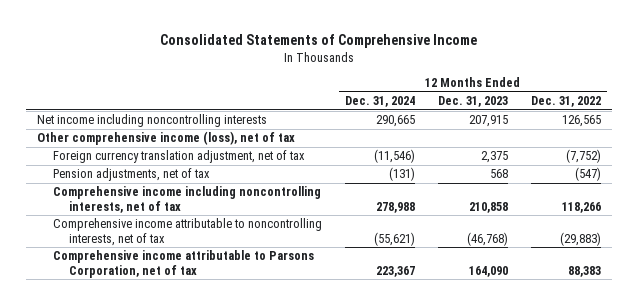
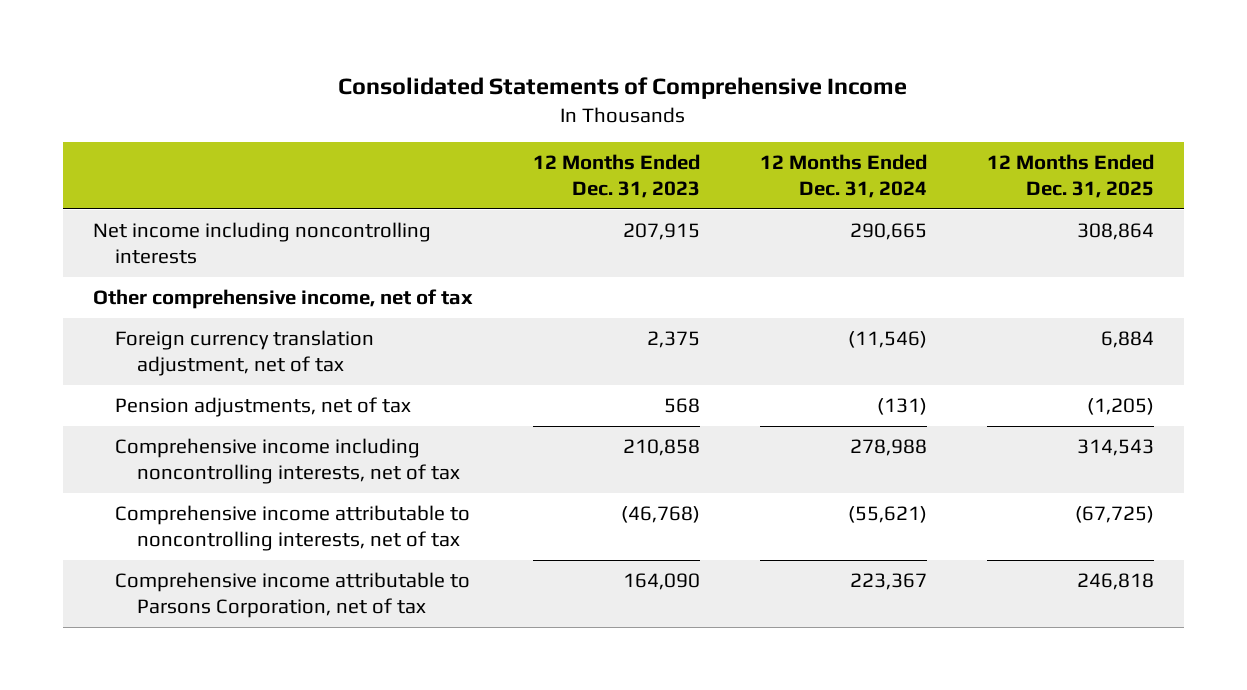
[530,96,601,108] Dec. 31, 2022 -> none
none -> [987,154,1155,198] 12 Months Ended Dec. 31, 2025
[37,131,296,146] Other comprehensive income (loss), net of tax -> [92,289,473,310] Other comprehensive income, net of tax

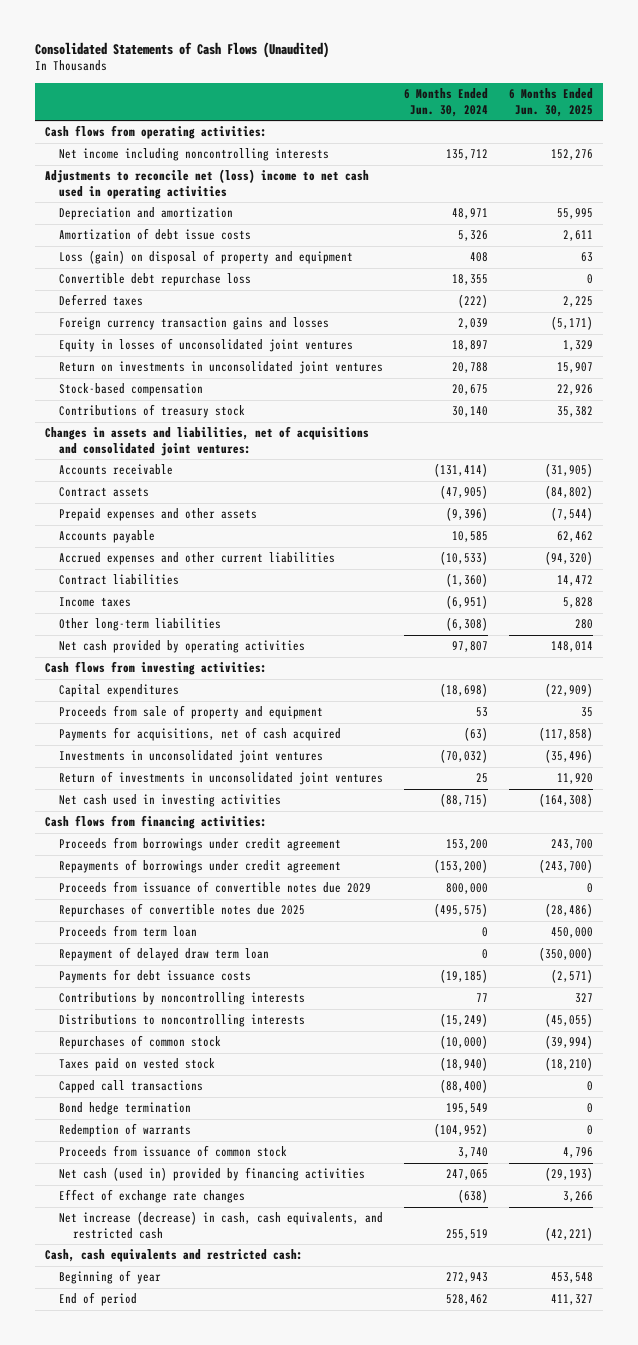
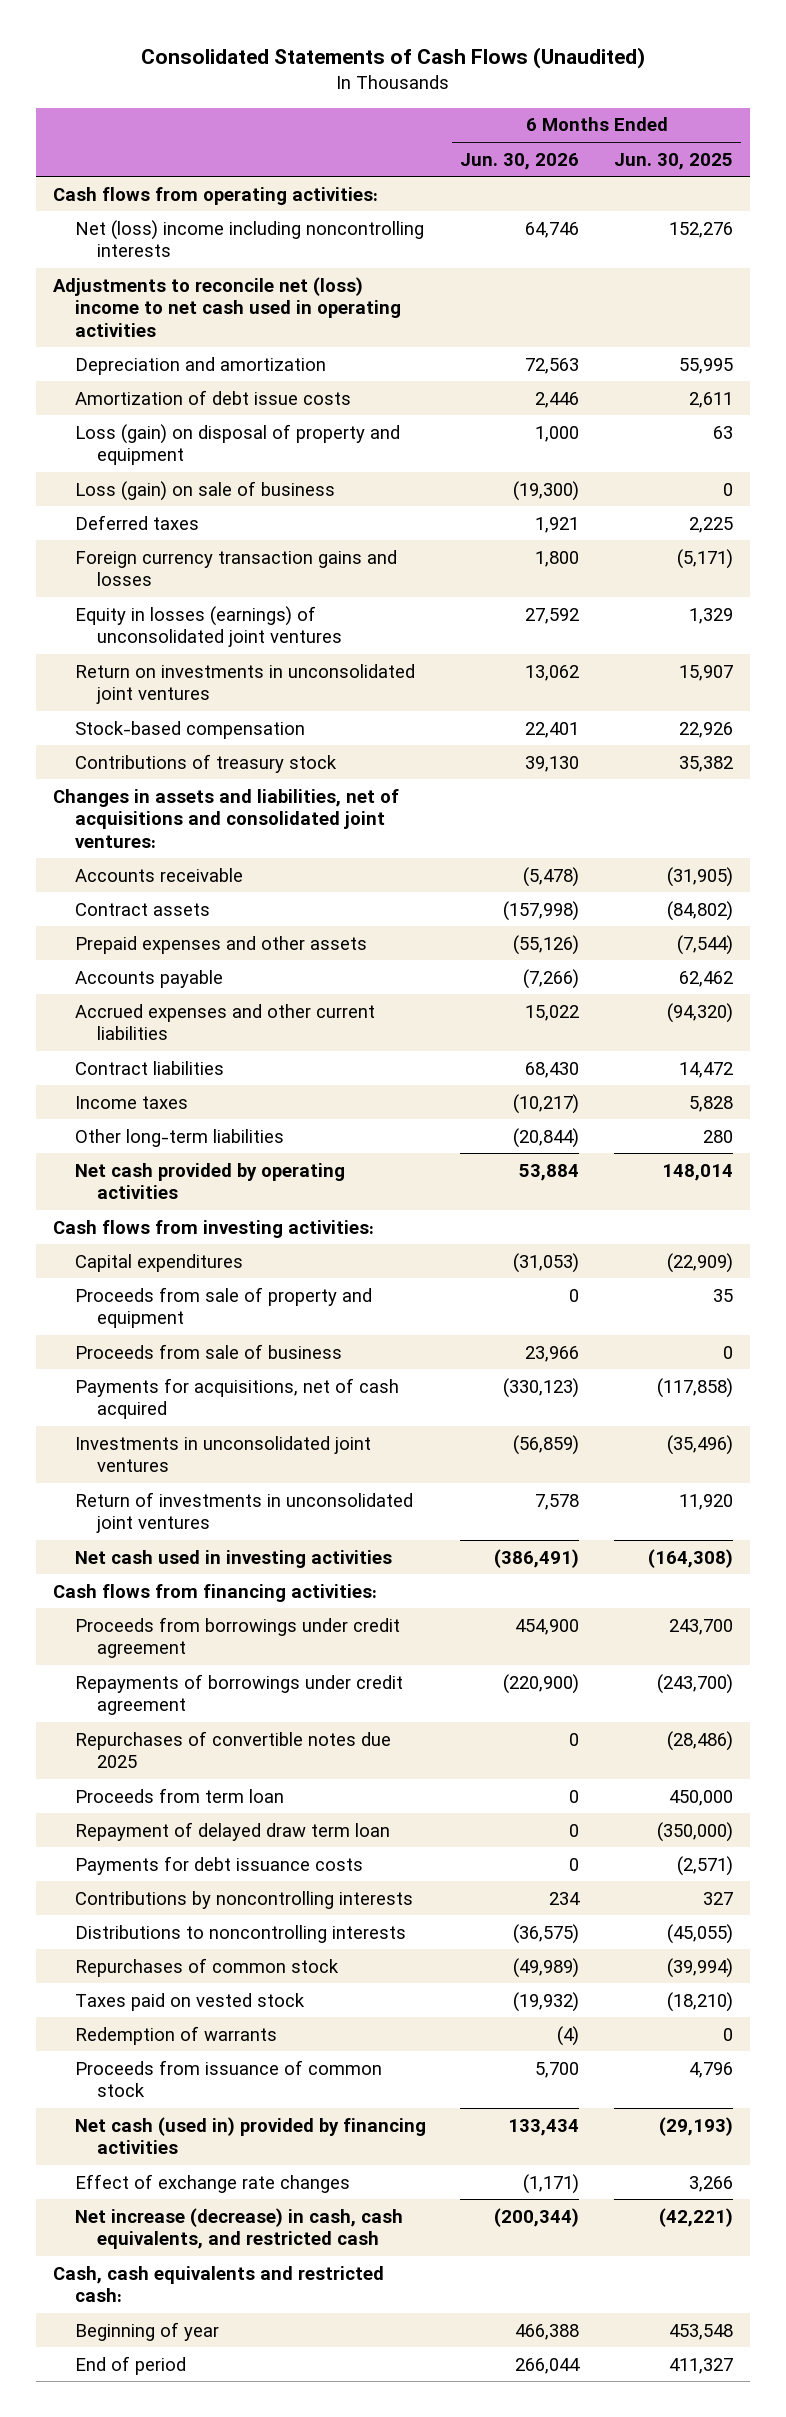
[403,87,488,117] 6 Months Ended Jun. 30, 2024 -> none
none -> [460,152,580,170] Jun. 30, 2026
[58,148,329,162] Net income including noncontrolling interests -> [74,219,424,258] Net (loss) income including noncontrolling interests
[58,273,251,287] Convertible debt repurchase loss -> none
none -> [74,480,335,501] Loss (gain) on sale of business
[58,338,353,353] Equity in losses of unconsolidated joint ventures -> [74,605,342,648] Equity in losses (earnings) of unconsolidated joint ventures
none -> [74,1343,342,1359] Proceeds from sale of business
[58,881,371,894] Proceeds from issuance of convertible notes due 2029 -> none
[58,1080,203,1094] Capped call transactions -> none
[58,1102,191,1116] Bond hedge termination -> none

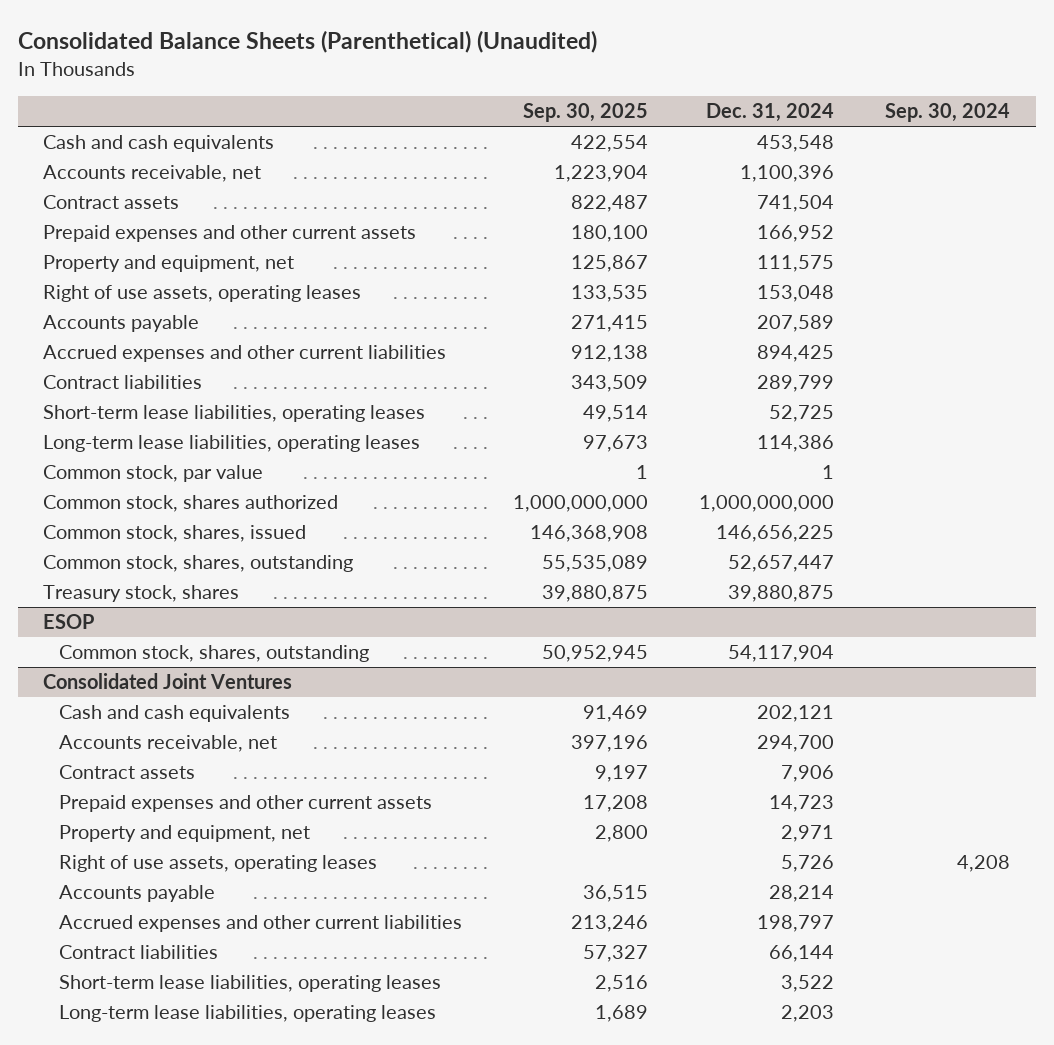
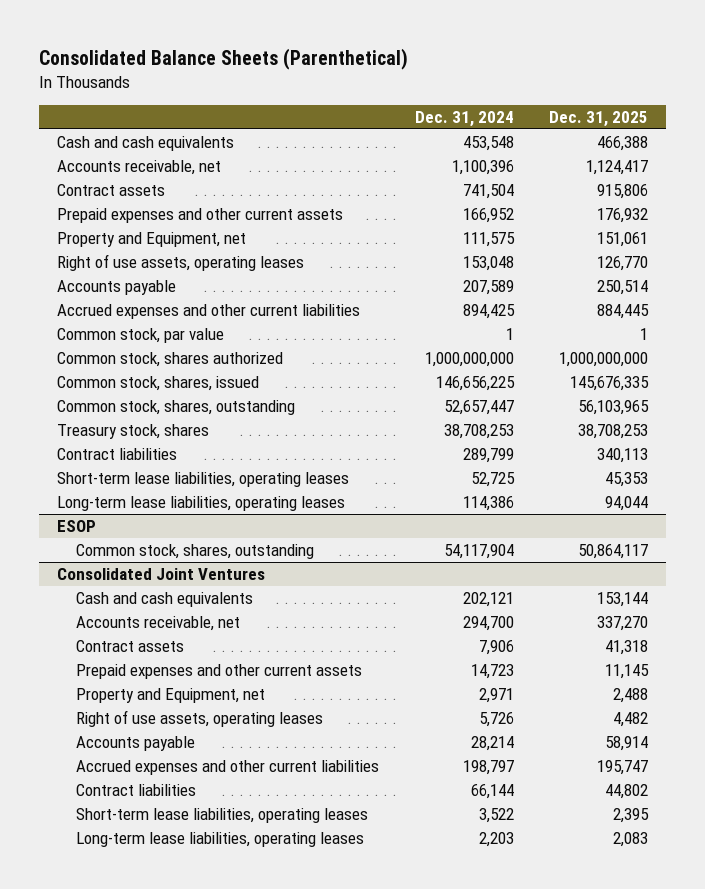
[17,29,597,53] Consolidated Balance Sheets (Parenthetical) (Unaudited) -> [38,48,408,71] Consolidated Balance Sheets (Parenthetical)
[523,103,649,123] Sep. 30, 2025 -> none
[885,103,1011,123] Sep. 30, 2024 -> none
none -> [549,110,649,127] Dec. 31, 2025
[43,255,295,273] Property and equipment, net -> [56,231,246,247] Property and Equipment, net
[728,585,835,603] 39,880,875 -> [443,423,514,439] 38,708,253
[43,375,203,390] Contract liabilities -> [56,447,177,460] Contract liabilities
[43,405,426,423] Short-term lease liabilities, operating leases -> [56,471,349,487] Short-term lease liabilities, operating leases
[43,435,421,453] Long-term lease liabilities, operating leases -> [56,495,345,511] Long-term lease liabilities, operating leases
[59,825,311,843] Property and equipment, net -> [76,687,266,703] Property and Equipment, net

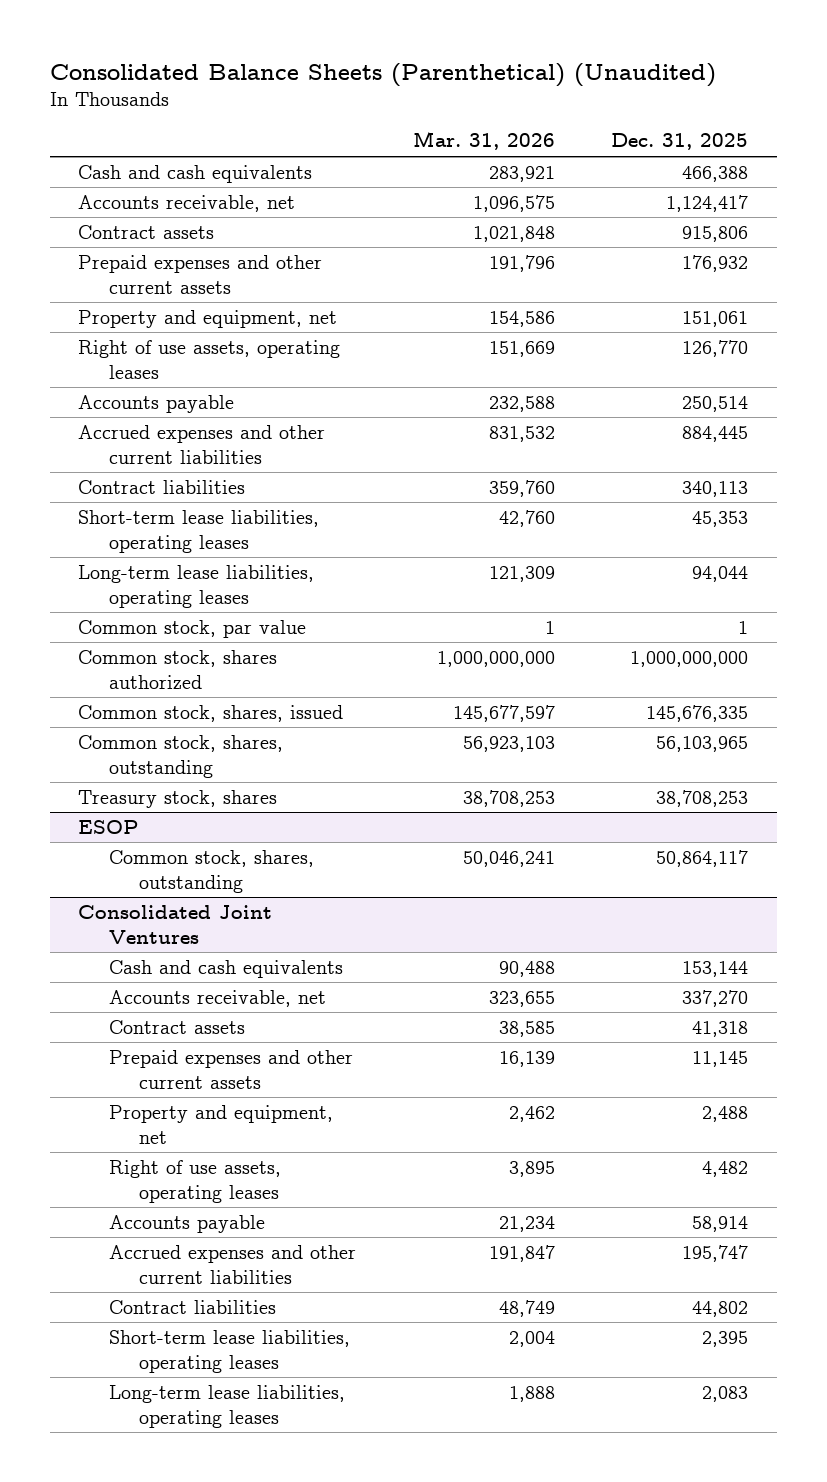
[38,48,408,71] Consolidated Balance Sheets (Parenthetical) -> [49,62,716,87] Consolidated Balance Sheets (Parenthetical) (Unaudited)
[414,110,514,127] Dec. 31, 2024 -> none
none -> [412,131,555,151] Mar. 31, 2026
[56,231,246,247] Property and Equipment, net -> [78,309,338,328] Property and equipment, net
[56,447,177,460] Contract liabilities -> [78,479,246,494] Contract liabilities
[56,471,349,487] Short-term lease liabilities, operating leases -> [78,509,320,553] Short-term lease liabilities, operating leases
[56,495,345,511] Long-term lease liabilities, operating leases -> [78,564,315,608] Long-term lease liabilities, operating leases
[76,687,266,703] Property and Equipment, net -> [108,1104,333,1144] Property and equipment, net

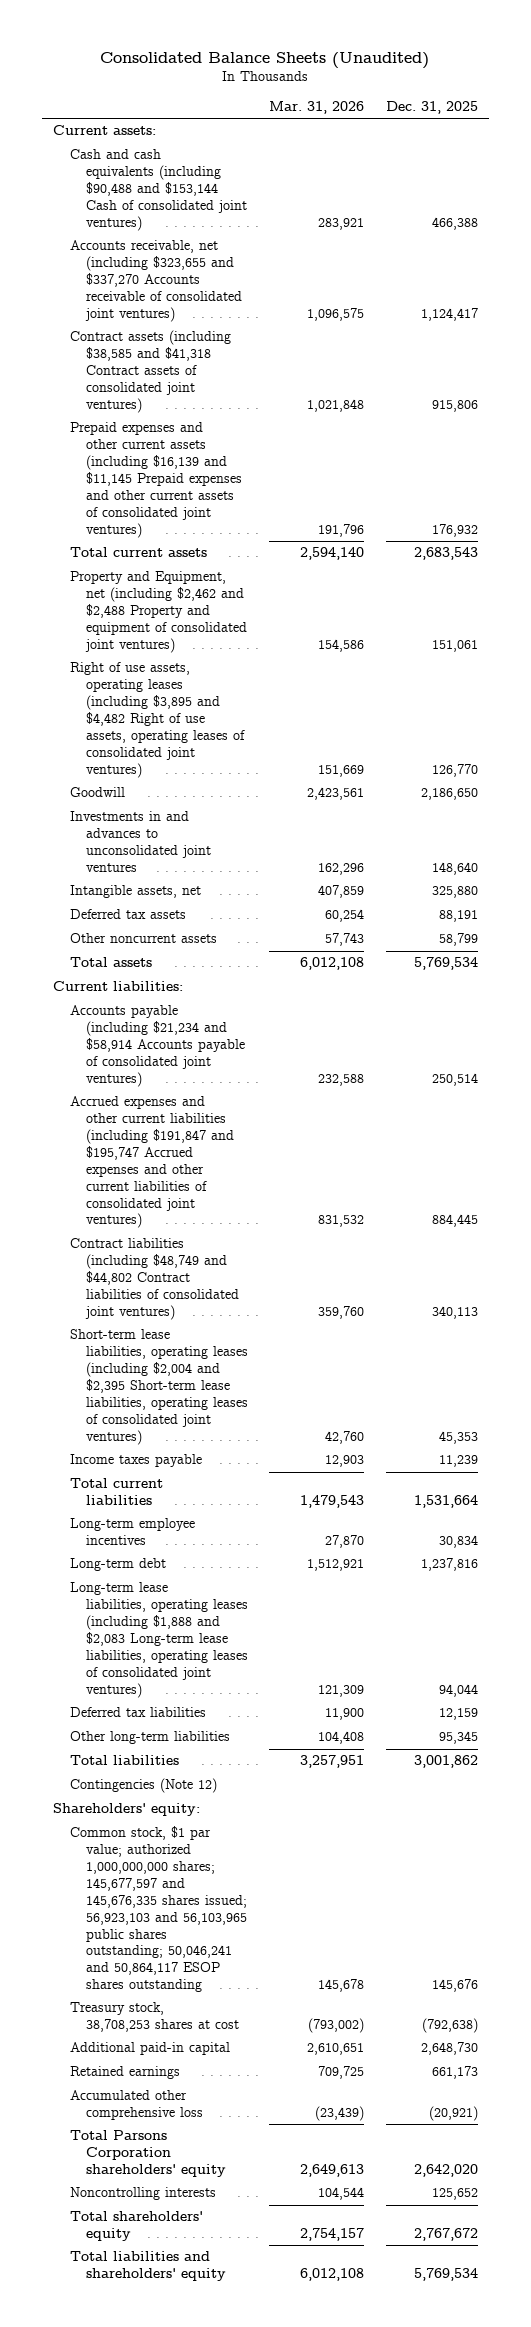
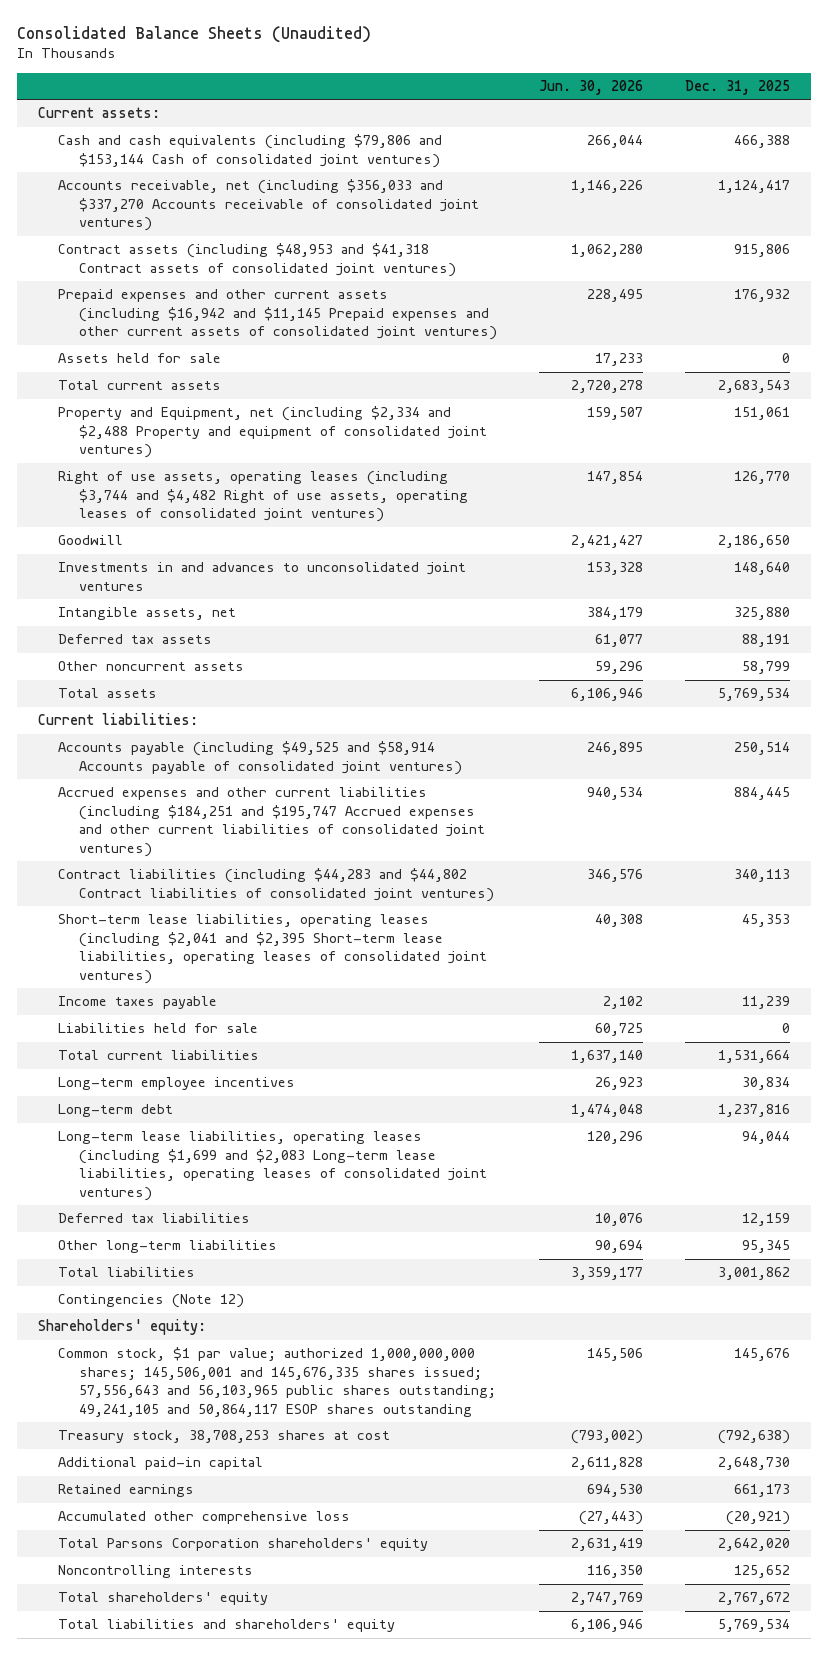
[269,101,365,115] Mar. 31, 2026 -> none
none -> [538,79,643,95] Jun. 30, 2026
[69,149,248,231] Cash and cash equivalents (including $90,488 and $153,144 Cash of consolidated joint ventures) -> [58,134,443,168] Cash and cash equivalents (including $79,806 and $153,144 Cash of consolidated joint ventures)
[69,240,243,322] Accounts receivable, net (including $323,655 and $337,270 Accounts receivable of consolidated joint ventures) -> [58,179,480,232] Accounts receivable, net (including $356,033 and $337,270 Accounts receivable of consolidated joint ventures)
[69,330,231,413] Contract assets (including $38,585 and $41,318 Contract assets of consolidated joint ventures) -> [58,243,457,277] Contract assets (including $48,953 and $41,318 Contract assets of consolidated joint ventures)
[69,422,243,538] Prepaid expenses and other current assets (including $16,139 and $11,145 Prepaid expenses and other current assets of consolidated joint ventures) -> [58,289,498,341] Prepaid expenses and other current assets (including $16,942 and $11,145 Prepaid expenses and other current assets of consolidated joint ventures)
none -> [58,353,222,364] Assets held for sale
[69,571,248,653] Property and Equipment, net (including $2,462 and $2,488 Property and equipment of consolidated joint ventures) -> [58,406,488,459] Property and Equipment, net (including $2,334 and $2,488 Property and equipment of consolidated joint ventures)
[69,662,246,778] Right of use assets, operating leases (including $3,895 and $4,482 Right of use assets, operating leases of consolidated joint ventures) -> [58,471,469,523] Right of use assets, operating leases (including $3,744 and $4,482 Right of use assets, operating leases of consolidated joint ventures)
[69,1005,246,1087] Accounts payable (including $21,234 and $58,914 Accounts payable of consolidated joint ventures) -> [58,741,463,775] Accounts payable (including $49,525 and $58,914 Accounts payable of consolidated joint ventures)
[69,1096,235,1229] Accrued expenses and other current liabilities (including $191,847 and $195,747 Accrued expenses and other current liabilities of consolidated joint ventures) -> [58,787,486,857] Accrued expenses and other current liabilities (including $184,251 and $195,747 Accrued expenses and other current liabilities of consolidated joint ventures)
[69,1238,240,1320] Contract liabilities (including $48,749 and $44,802 Contract liabilities of consolidated joint ventures) -> [58,868,495,902] Contract liabilities (including $44,283 and $44,802 Contract liabilities of consolidated joint ventures)
[69,1329,249,1445] Short-term lease liabilities, operating leases (including $2,004 and $2,395 Short-term lease liabilities, operating leases of consolidated joint ventures) -> [58,914,488,984] Short-term lease liabilities, operating leases (including $2,041 and $2,395 Short-term lease liabilities, operating leases of consolidated joint ventures)
none -> [58,1023,259,1034] Liabilities held for sale
[69,1582,249,1698] Long-term lease liabilities, operating leases (including $1,888 and $2,083 Long-term lease liabilities, operating leases of consolidated joint ventures) -> [58,1131,488,1201] Long-term lease liabilities, operating leases (including $1,699 and $2,083 Long-term lease liabilities, operating leases of consolidated joint ventures)
[69,1826,248,1993] Common stock, $1 par value; authorized 1,000,000,000 shares; 145,677,597 and 145,676,335 shares issued; 56,923,103 and 56,103,965 public shares outstanding; 50,046,241 and 50,864,117 ESOP shares outstanding -> [58,1347,497,1417] Common stock, $1 par value; authorized 1,000,000,000 shares; 145,506,001 and 145,676,335 shares issued; 57,556,643 and 56,103,965 public shares outstanding; 49,241,105 and 50,864,117 ESOP shares outstanding

